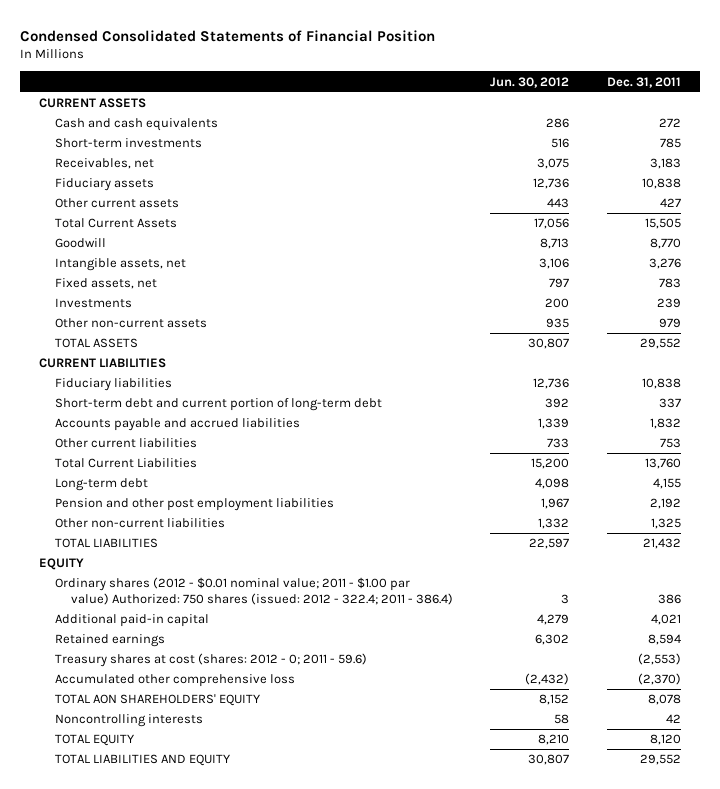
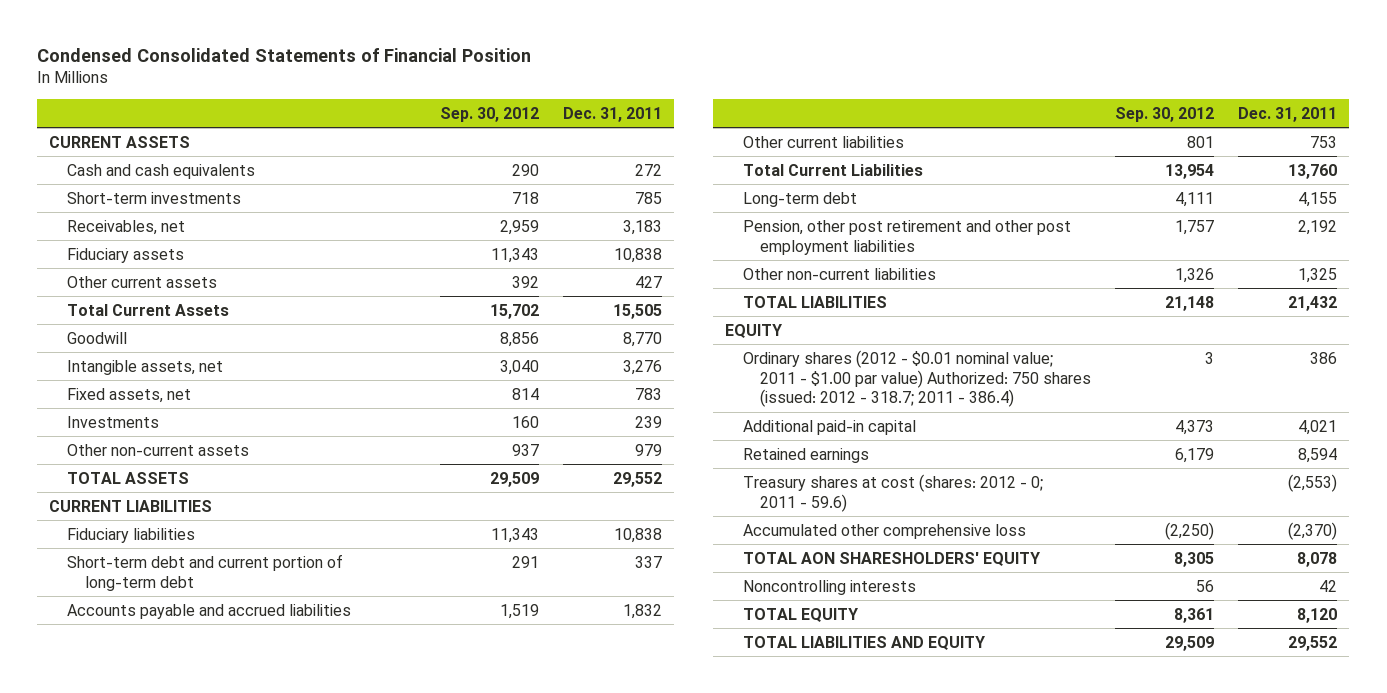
[490,76,570,88] Jun. 30, 2012 -> none
none -> [439,106,539,122] Sep. 30, 2012
[54,498,334,512] Pension and other post employment liabilities -> [742,219,1071,255] Pension, other post retirement and other post employment liabilities
[54,577,453,606] Ordinary shares (2012 - $0.01 nominal value; 2011 - $1.00 par value) Authorized: 750 shares (issued: 2012 - 322.4; 2011 - 386.4) -> [742,349,1092,408] Ordinary shares (2012 - $0.01 nominal value; 2011 - $1.00 par value) Authorized: 750 shares (issued: 2012 - 318.7; 2011 - 386.4)
[54,694,260,707] TOTAL AON SHAREHOLDERS' EQUITY -> [742,551,1040,566] TOTAL AON SHARESHOLDERS' EQUITY

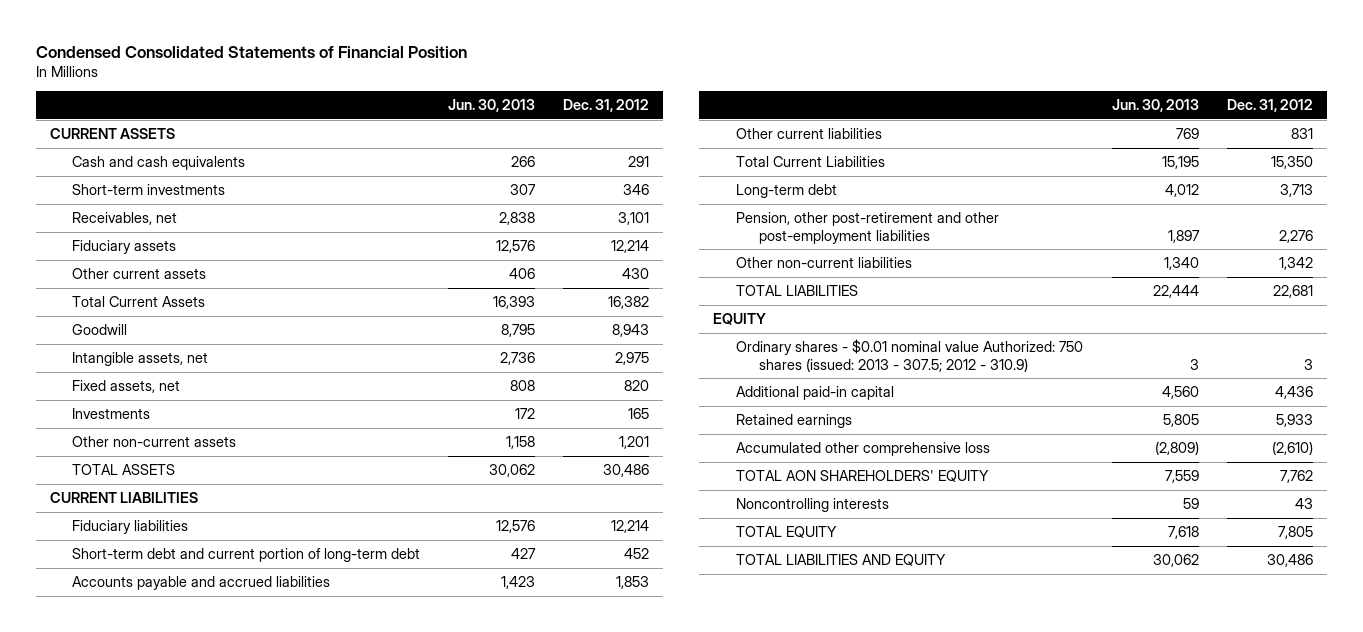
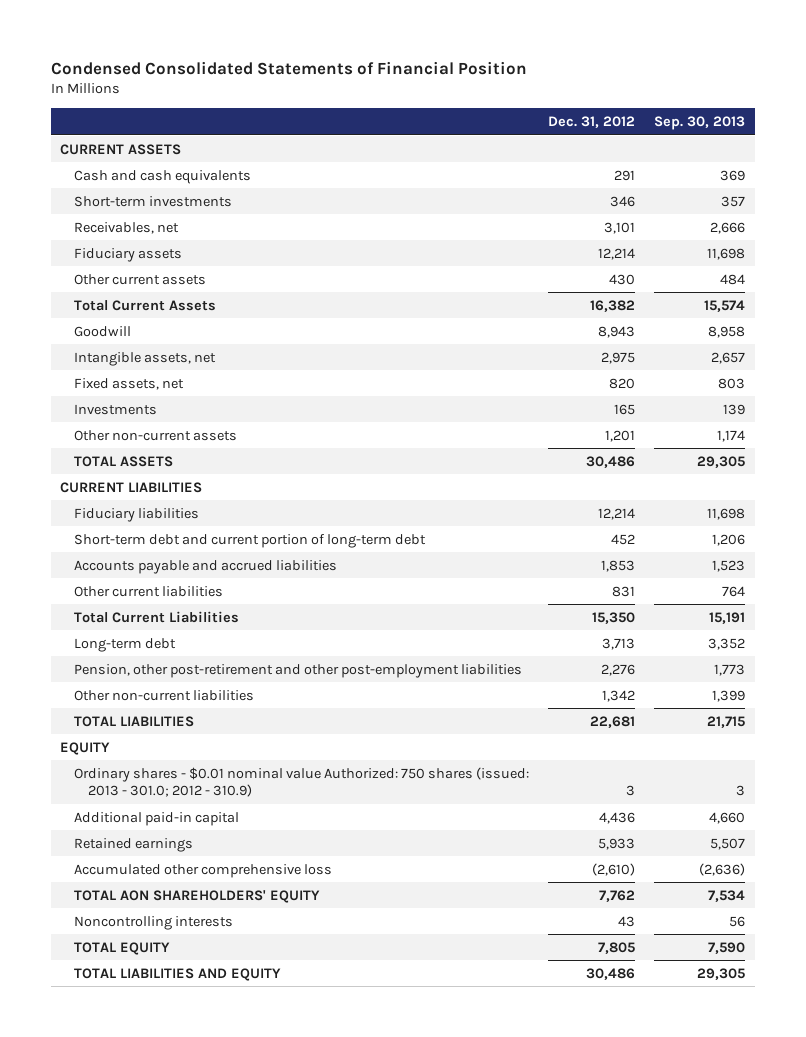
[448,99,536,113] Jun. 30, 2013 -> none
none -> [654,115,746,130] Sep. 30, 2013
[735,338,1083,372] Ordinary shares - $0.01 nominal value Authorized: 750 shares (issued: 2013 - 307.5; 2012 - 310.9) -> [73,766,529,798] Ordinary shares - $0.01 nominal value Authorized: 750 shares (issued: 2013 - 301.0; 2012 - 310.9)

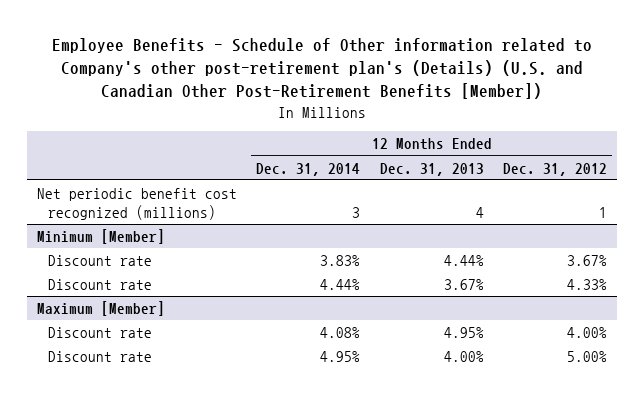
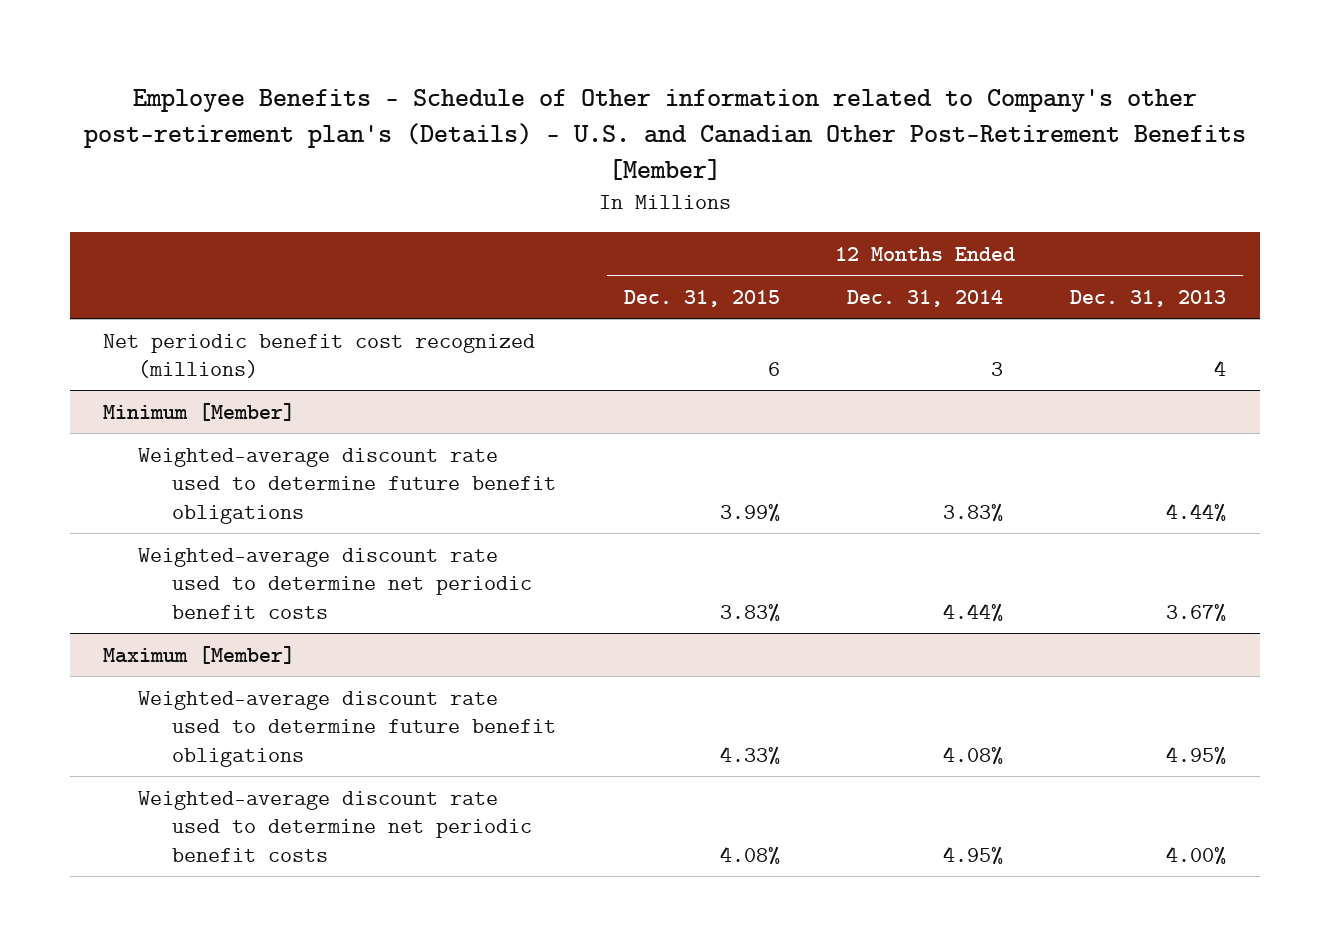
[51,37,592,100] Employee Benefits - Schedule of Other information related to Company's other post-retirement plan's (Details) (U.S. and Canadian Other Post-Retirement Benefits [Member]) -> [83,88,1246,180] Employee Benefits - Schedule of Other information related to Company's other post-retirement plan's (Details) - U.S. and Canadian Other Post-Retirement Benefits [Member]
[503,162,608,176] Dec. 31, 2012 -> none
none -> [623,289,780,307] Dec. 31, 2015
[48,254,153,266] Discount rate -> [137,447,557,524] Weighted-average discount rate used to determine future benefit obligations
[48,278,153,290] Discount rate -> [137,547,533,619] Weighted-average discount rate used to determine net periodic benefit costs
[48,326,153,338] Discount rate -> [137,690,557,767] Weighted-average discount rate used to determine future benefit obligations
[48,350,153,362] Discount rate -> [137,790,533,862] Weighted-average discount rate used to determine net periodic benefit costs

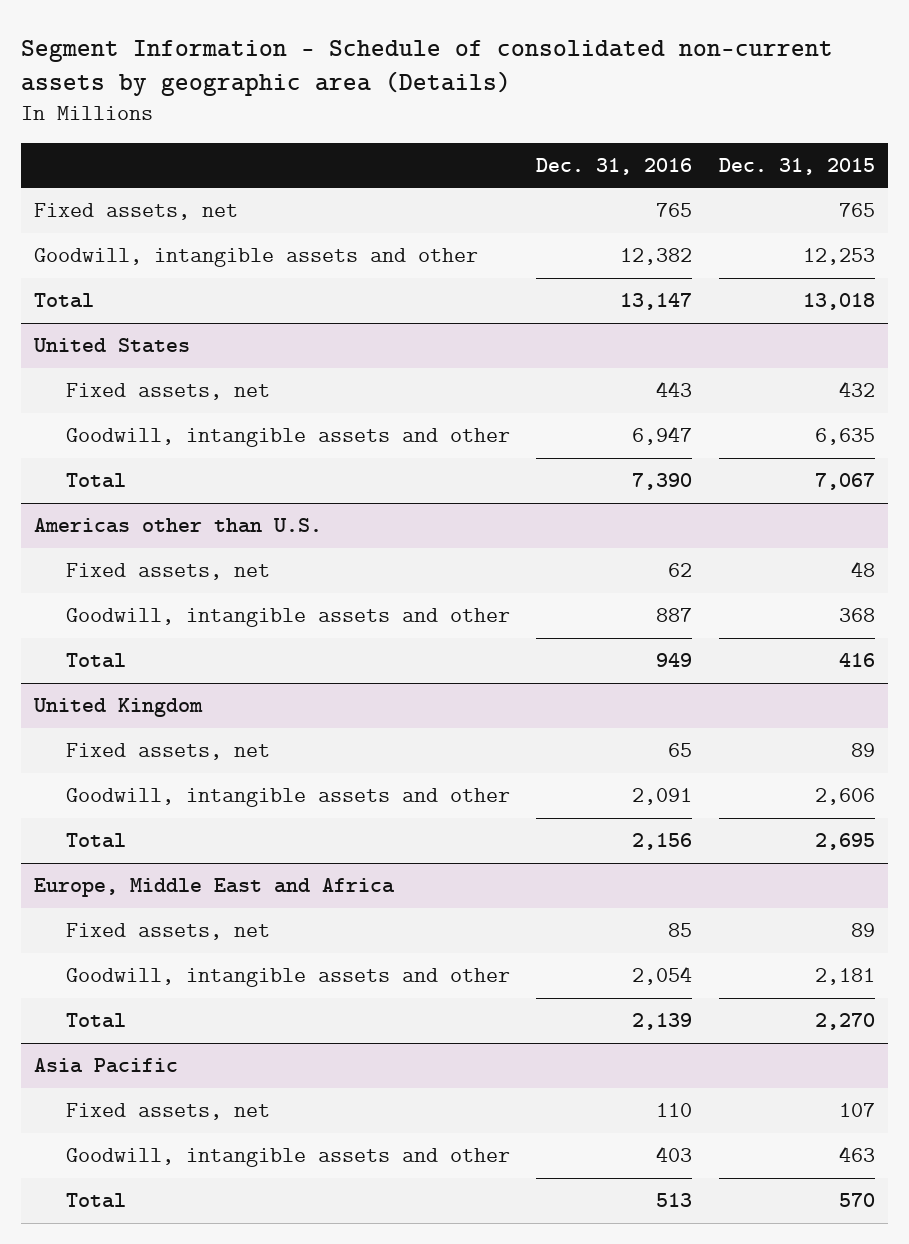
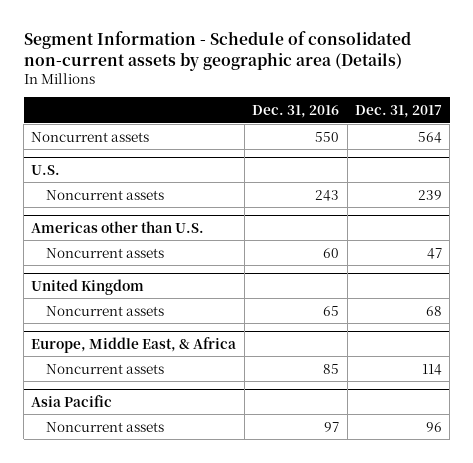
[718,157,875,175] Dec. 31, 2015 -> none
none -> [354,105,442,119] Dec. 31, 2017
[34,203,239,221] Fixed assets, net -> none
[34,248,479,268] Goodwill, intangible assets and other -> none
[34,293,95,309] Total -> none
[65,383,270,401] Fixed assets, net -> none
[65,428,510,448] Goodwill, intangible assets and other -> none
[65,473,126,489] Total -> none
none -> [31,131,150,142] Noncurrent assets
[33,338,191,354] United States -> [31,164,61,175] U.S.
none -> [46,189,165,200] Noncurrent assets
[65,563,270,581] Fixed assets, net -> none
[65,608,510,628] Goodwill, intangible assets and other -> none
[65,653,126,669] Total -> none
none -> [46,247,165,258] Noncurrent assets
[65,743,270,761] Fixed assets, net -> none
[65,788,510,808] Goodwill, intangible assets and other -> none
[65,833,126,849] Total -> none
[65,923,270,941] Fixed assets, net -> none
[65,968,510,988] Goodwill, intangible assets and other -> none
[65,1013,126,1029] Total -> none
none -> [46,305,165,316] Noncurrent assets
[34,878,396,898] Europe, Middle East and Africa -> [31,336,237,353] Europe, Middle East, & Africa
none -> [46,363,165,374] Noncurrent assets
[65,1103,270,1121] Fixed assets, net -> none
[65,1148,510,1168] Goodwill, intangible assets and other -> none
[65,1193,126,1209] Total -> none
none -> [46,421,165,432] Noncurrent assets

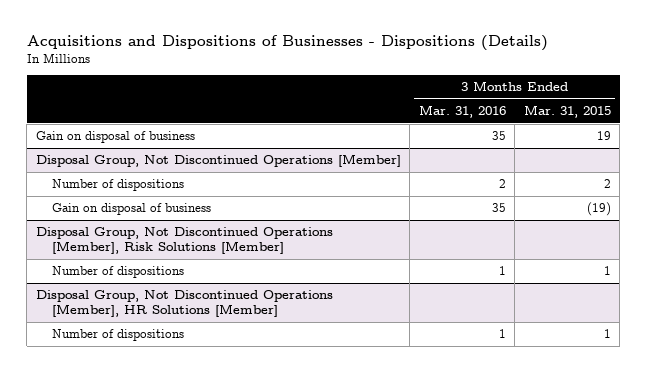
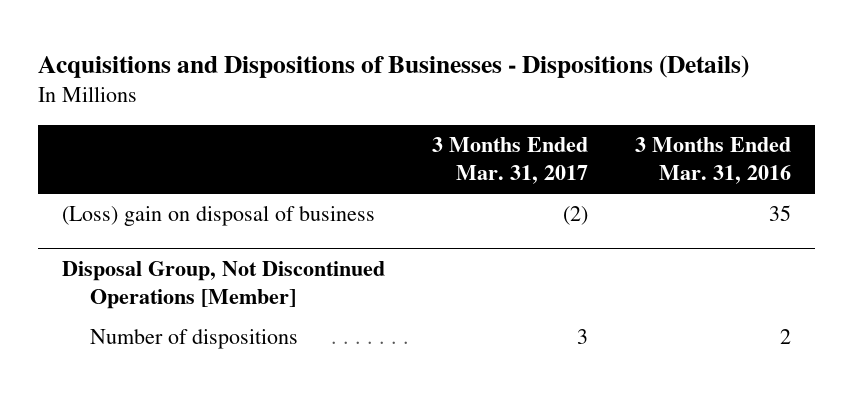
[523,105,611,119] Mar. 31, 2015 -> none
none -> [432,136,589,185] 3 Months Ended Mar. 31, 2017
[35,131,195,144] Gain on disposal of business -> [61,205,375,227] (Loss) gain on disposal of business
[51,203,211,216] Gain on disposal of business -> none
[35,227,333,255] Disposal Group, Not Discontinued Operations [Member], Risk Solutions [Member] -> none
[51,266,184,279] Number of dispositions -> none
[35,290,333,318] Disposal Group, Not Discontinued Operations [Member], HR Solutions [Member] -> none
[51,329,184,342] Number of dispositions -> none

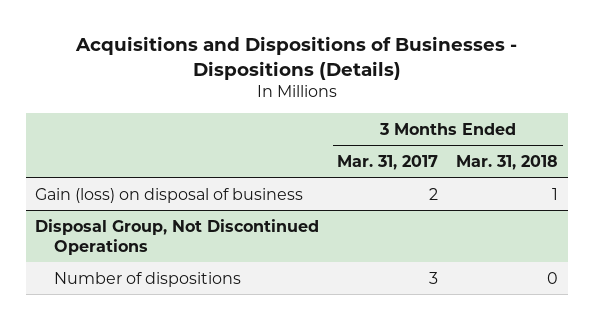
[635,136,792,185] 3 Months Ended Mar. 31, 2016 -> none
none -> [456,154,559,170] Mar. 31, 2018
[61,205,375,227] (Loss) gain on disposal of business -> [35,187,304,203] Gain (loss) on disposal of business
[563,206,589,226] (2) -> [429,187,439,200] 2
[61,260,385,310] Disposal Group, Not Discontinued Operations [Member] -> [35,218,320,255] Disposal Group, Not Discontinued Operations

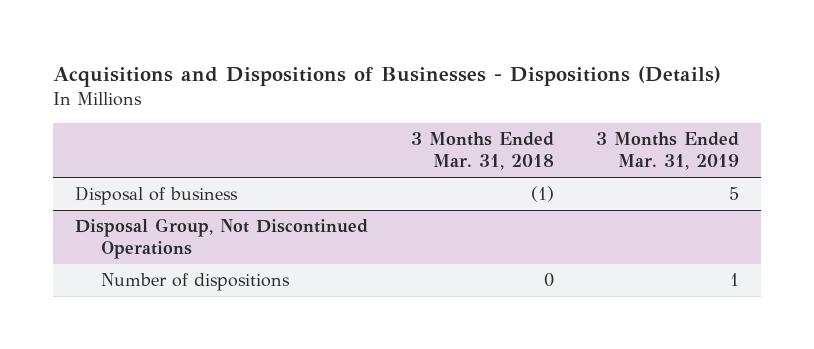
[337,154,439,170] Mar. 31, 2017 -> none
none -> [596,132,740,171] 3 Months Ended Mar. 31, 2019
[35,187,304,203] Gain (loss) on disposal of business -> [74,186,238,206] Disposal of business
[552,187,559,200] 1 -> [530,186,554,203] (1)

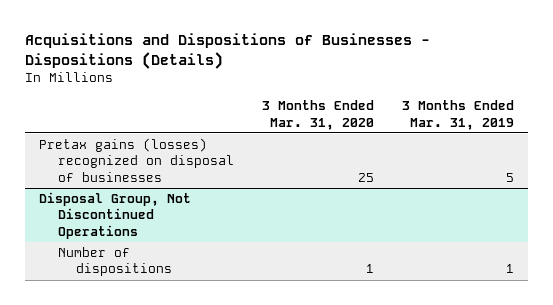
[410,132,554,171] 3 Months Ended Mar. 31, 2018 -> none
none -> [261,100,374,130] 3 Months Ended Mar. 31, 2020
[74,186,238,206] Disposal of business -> [39,138,234,182] Pretax gains (losses) recognized on disposal of businesses

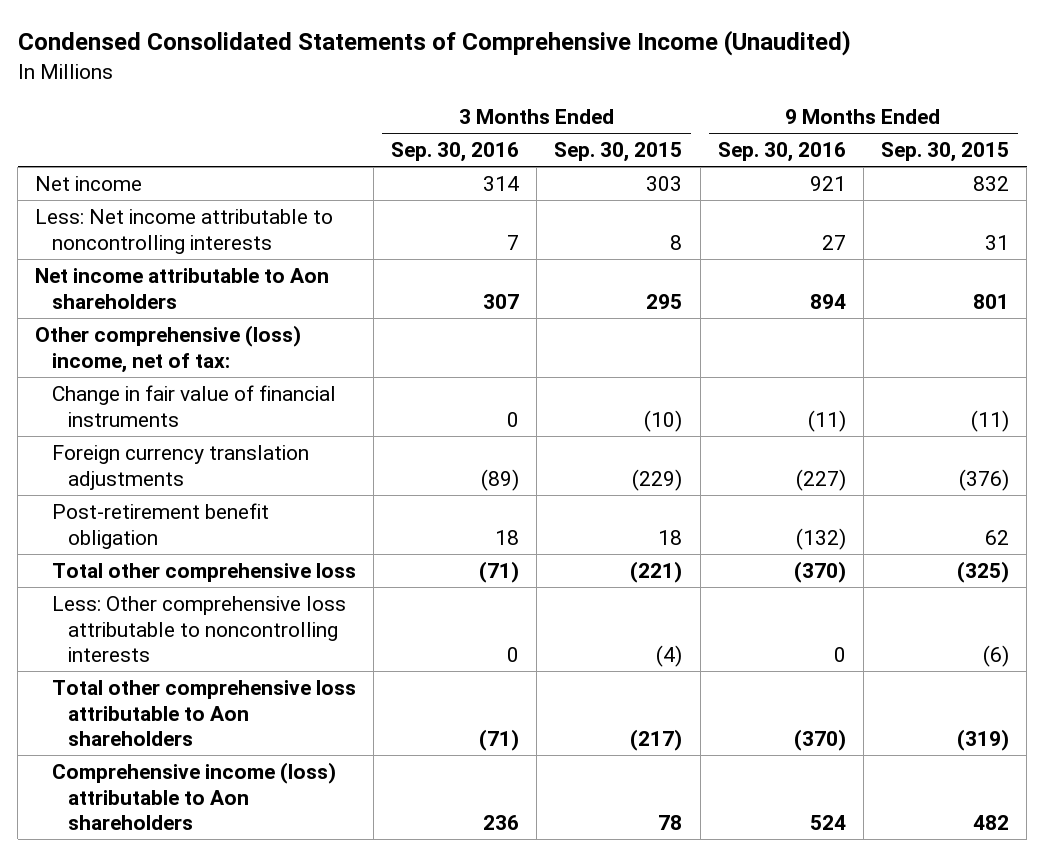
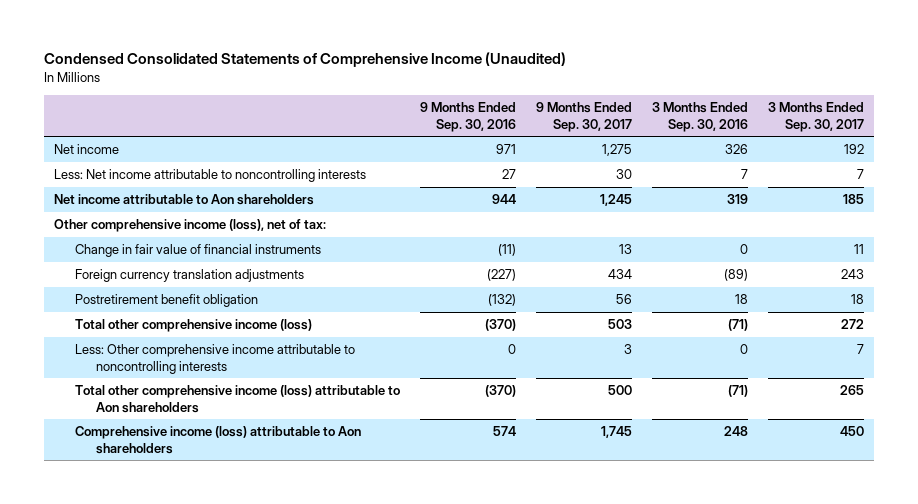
[554,142,683,163] Sep. 30, 2015 -> none
[881,142,1010,163] Sep. 30, 2015 -> none
none -> [535,102,632,132] 9 Months Ended Sep. 30, 2017
none -> [767,102,864,132] 3 Months Ended Sep. 30, 2017
[482,176,519,192] 314 -> [724,144,748,155] 326
[809,176,846,192] 921 -> [495,144,516,155] 971
[482,293,519,309] 307 -> [726,194,748,205] 319
[809,293,846,309] 894 -> [491,194,516,205] 944
[35,325,302,373] Other comprehensive (loss) income, net of tax: -> [54,219,327,233] Other comprehensive income (loss), net of tax:
[51,503,269,549] Post-retirement benefit obligation -> [74,294,258,308] Postretirement benefit obligation
[51,563,356,583] Total other comprehensive loss -> [74,319,312,333] Total other comprehensive income (loss)
[51,596,346,663] Less: Other comprehensive loss attributable to noncontrolling interests -> [74,344,355,374] Less: Other comprehensive income attributable to noncontrolling interests
[51,680,356,747] Total other comprehensive loss attributable to Aon shareholders -> [74,385,400,413] Total other comprehensive income (loss) attributable to Aon shareholders
[482,815,519,831] 236 -> [723,426,748,437] 248
[809,815,846,831] 524 -> [492,426,516,437] 574

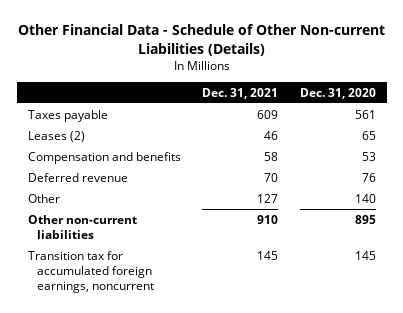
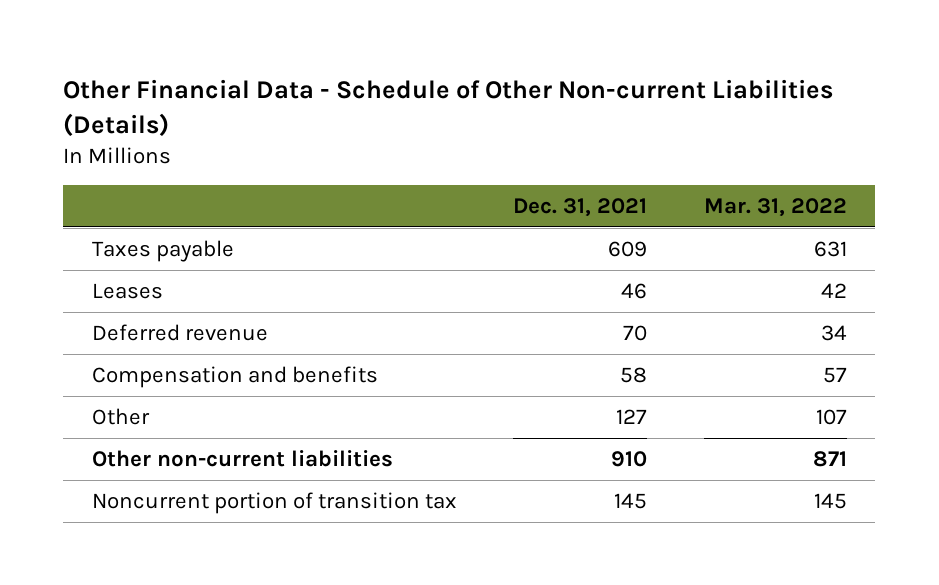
[299,87,376,99] Dec. 31, 2020 -> none
none -> [704,197,848,217] Mar. 31, 2022
[27,130,85,142] Leases (2) -> [91,283,163,300] Leases
[27,151,181,164] Compensation and benefits -> [91,366,378,389] Compensation and benefits
[27,250,154,294] Transition tax for accumulated foreign earnings, noncurrent -> [91,492,457,515] Noncurrent portion of transition tax

